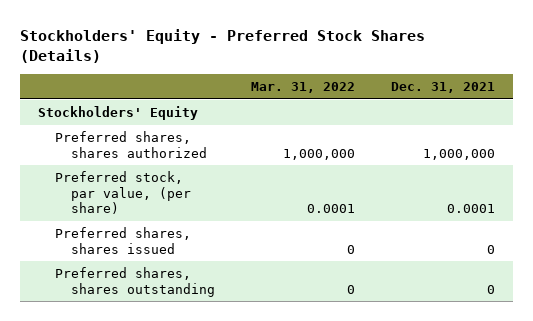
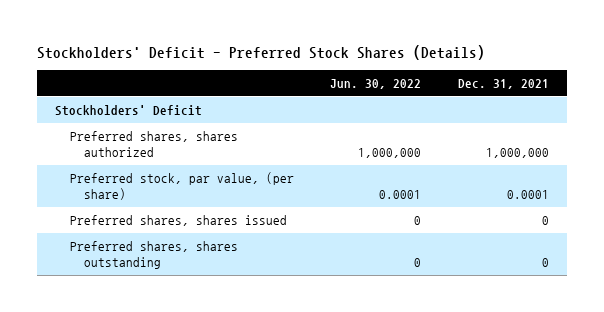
[20,28,426,63] Stockholders' Equity - Preferred Stock Shares (Details) -> [37,44,486,60] Stockholders' Deficit - Preferred Stock Shares (Details)
[250,81,355,93] Mar. 31, 2022 -> none
none -> [330,78,422,89] Jun. 30, 2022
[38,106,199,121] Stockholders' Equity -> [55,105,203,117] Stockholders' Deficit

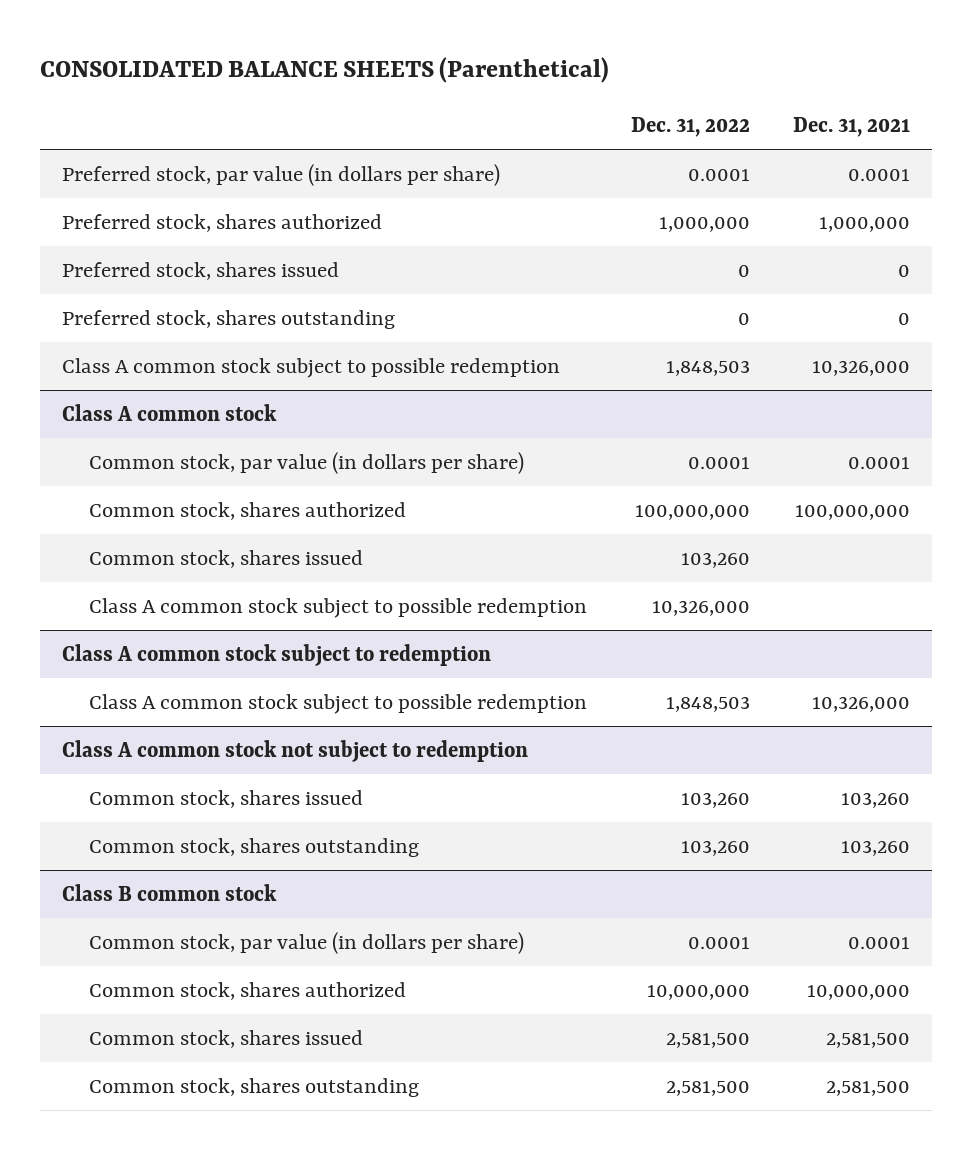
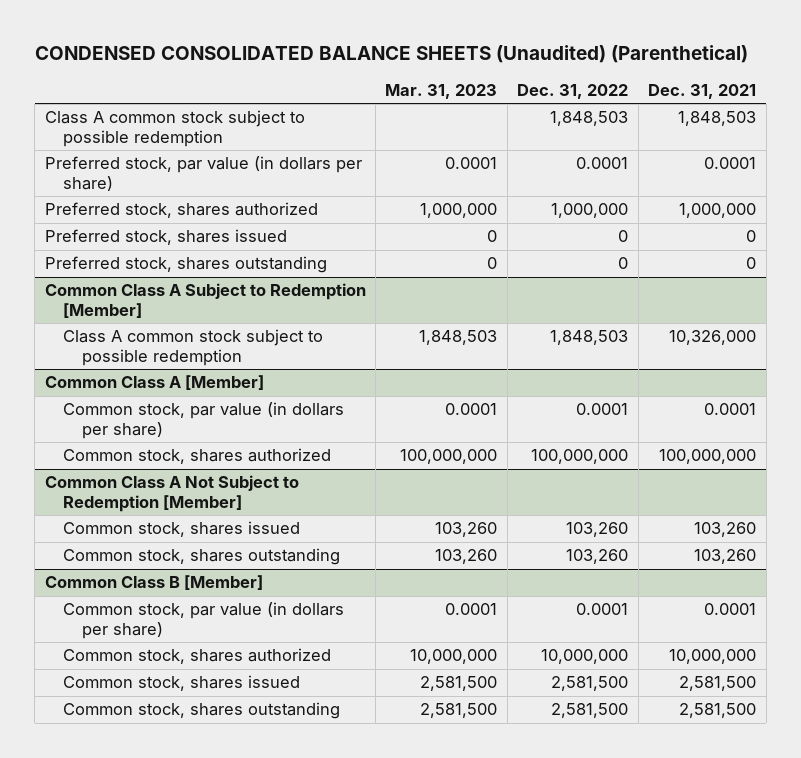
[40,57,610,84] CONSOLIDATED BALANCE SHEETS (Parenthetical) -> [34,45,748,64] CONDENSED CONSOLIDATED BALANCE SHEETS (Unaudited) (Parenthetical)
none -> [385,83,498,99] Mar. 31, 2023
none -> [44,110,305,147] Class A common stock subject to possible redemption
none -> [44,283,366,318] Common Class A Subject to Redemption [Member]
[61,403,277,421] Class A common stock -> [44,375,264,391] Common Class A [Member]
[89,549,364,568] Common stock, shares issued -> none
[89,597,588,618] Class A common stock subject to possible redemption -> none
[61,643,491,666] Class A common stock subject to redemption -> none
[89,693,588,714] Class A common stock subject to possible redemption -> none
[61,739,528,762] Class A common stock not subject to redemption -> [44,475,299,512] Common Class A Not Subject to Redemption [Member]
[61,883,277,901] Class B common stock -> [44,575,263,591] Common Class B [Member]

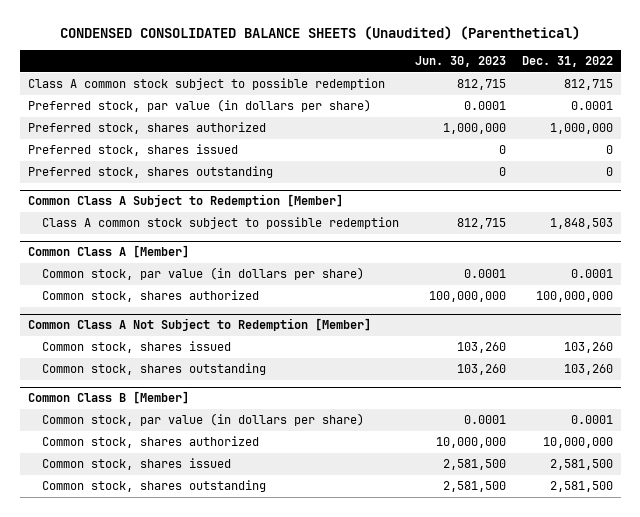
[385,83,498,99] Mar. 31, 2023 -> none
[648,83,757,99] Dec. 31, 2021 -> none
none -> [415,56,507,68] Jun. 30, 2023
[550,111,629,127] 1,848,503 -> [563,79,613,91] 812,715

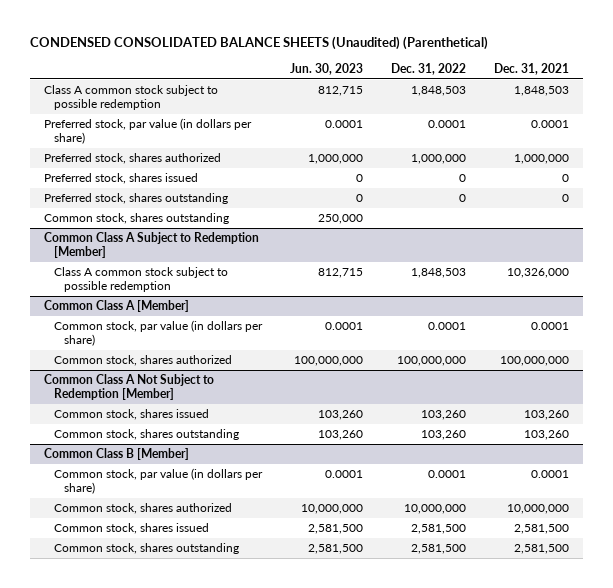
none -> [493,62,569,75] Dec. 31, 2021
[563,79,613,91] 812,715 -> [410,86,466,97] 1,848,503
none -> [43,213,229,225] Common stock, shares outstanding

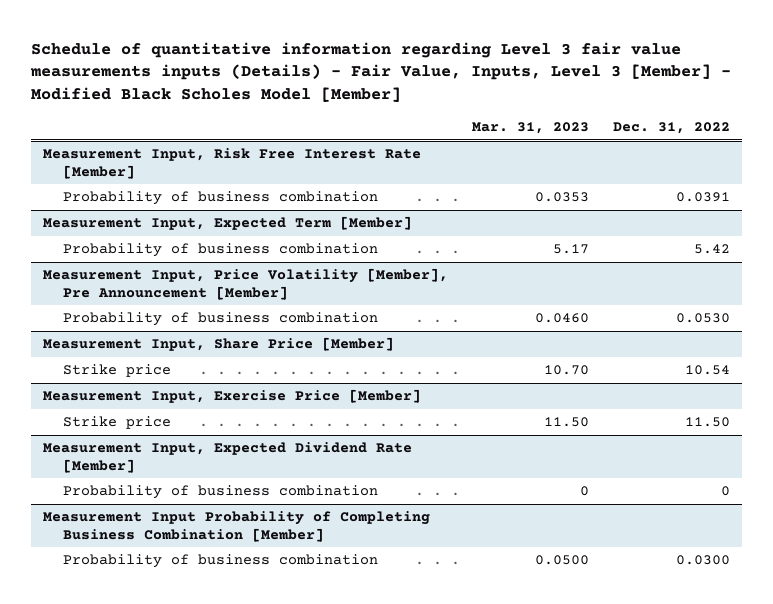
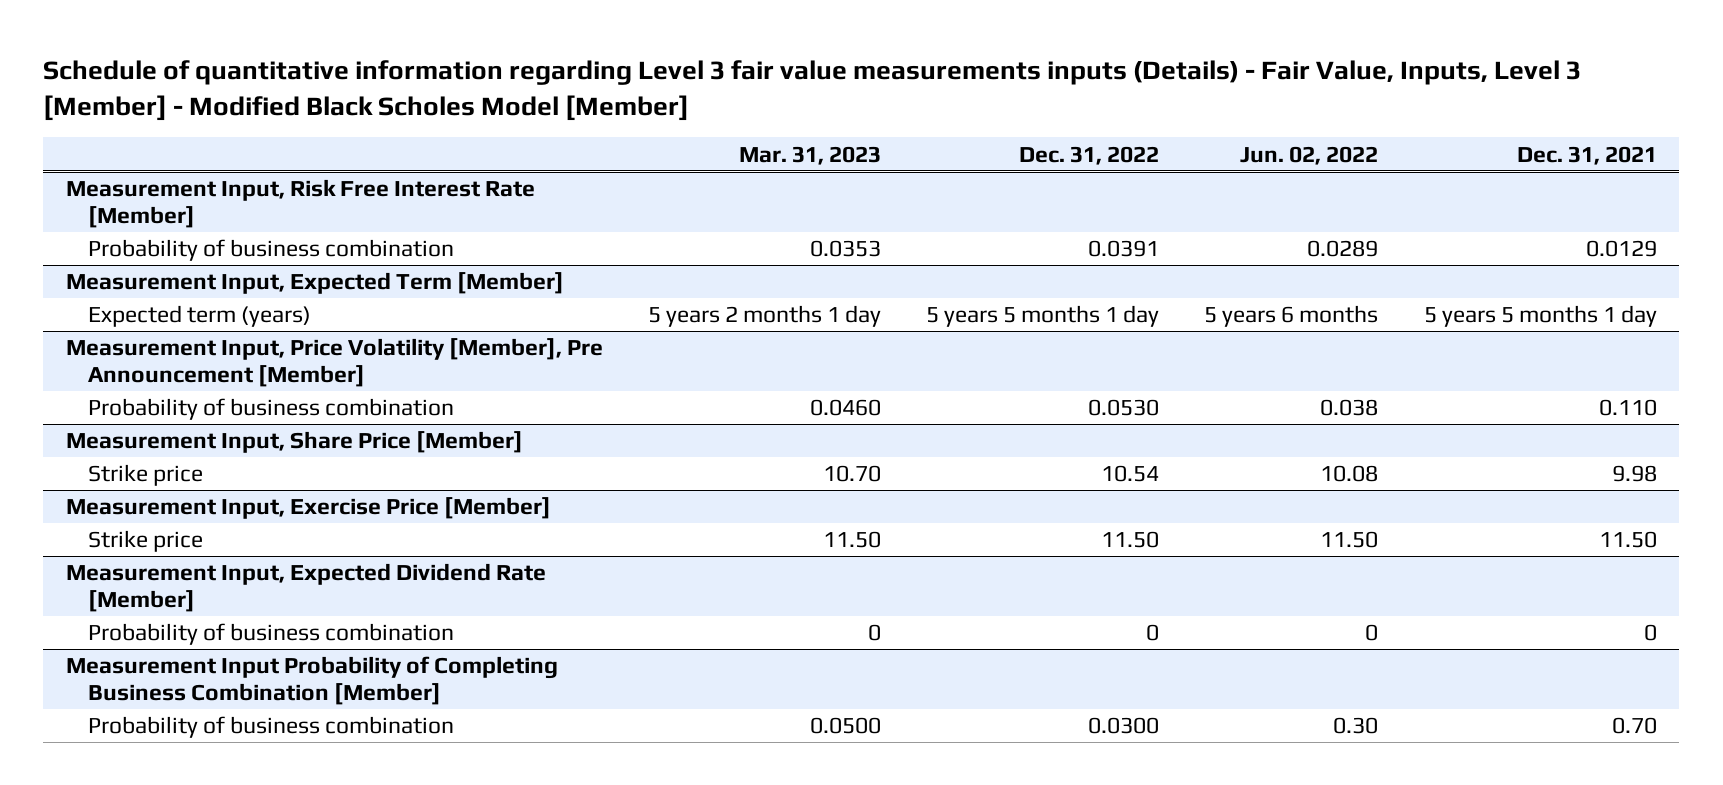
none -> [1240,145,1379,165] Jun. 02, 2022
none -> [1516,145,1657,165] Dec. 31, 2021
[62,243,378,258] Probability of business combination -> none
none -> [87,305,311,328] Expected term (years)

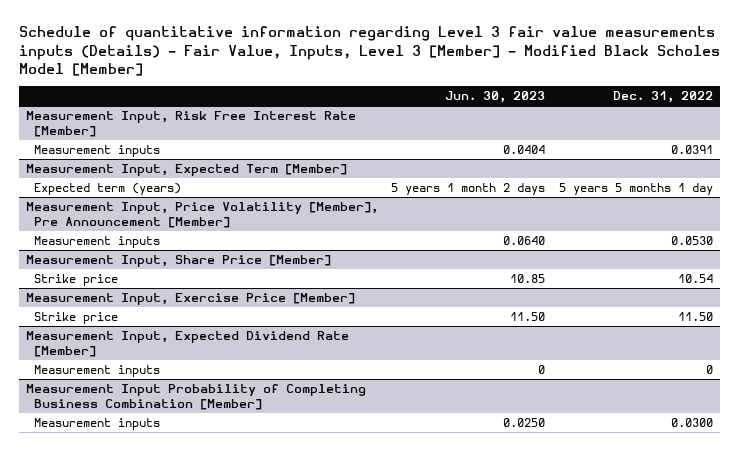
[739,145,882,165] Mar. 31, 2023 -> none
[1240,145,1379,165] Jun. 02, 2022 -> none
[1516,145,1657,165] Dec. 31, 2021 -> none
none -> [445,91,546,104] Jun. 30, 2023
[87,239,454,262] Probability of business combination -> [34,145,161,158] Measurement inputs
[87,398,454,421] Probability of business combination -> [34,236,161,249] Measurement inputs
[87,623,454,646] Probability of business combination -> [34,365,161,378] Measurement inputs
[87,716,454,739] Probability of business combination -> [34,418,161,431] Measurement inputs

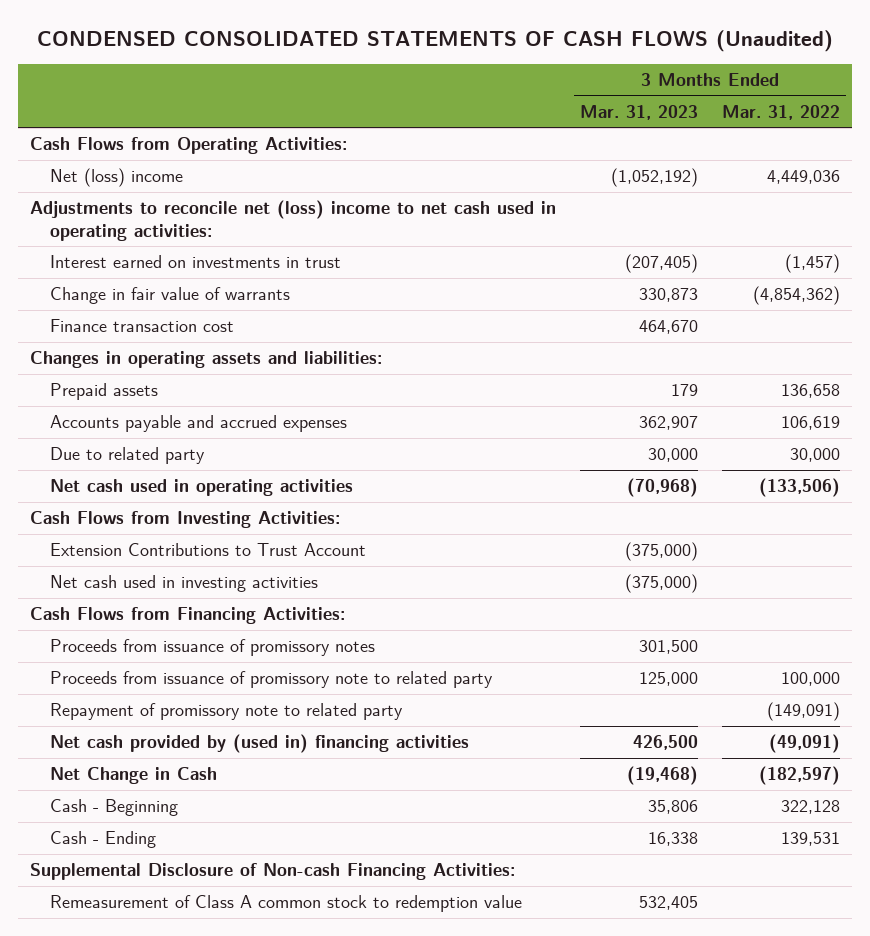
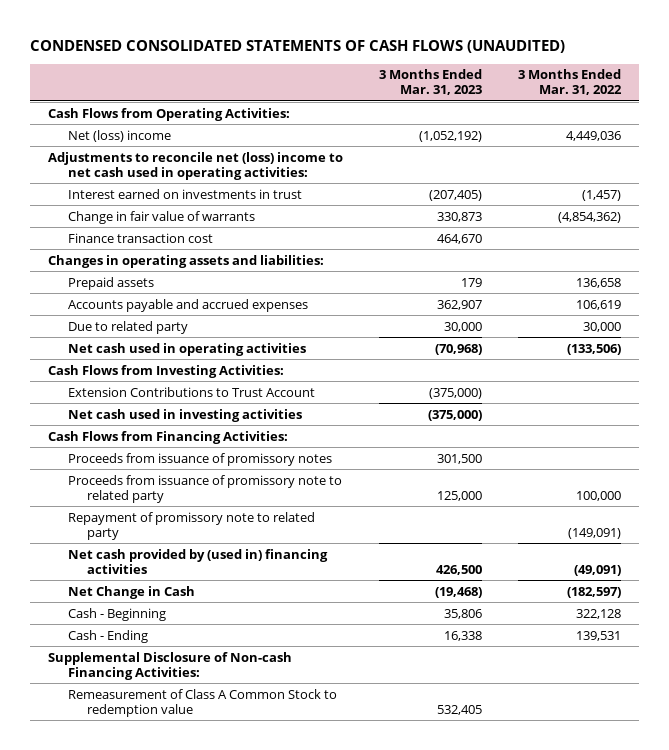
[36,29,833,52] CONDENSED CONSOLIDATED STATEMENTS OF CASH FLOWS (Unaudited) -> [30,39,566,53] CONDENSED CONSOLIDATED STATEMENTS OF CASH FLOWS (UNAUDITED)
[49,895,522,913] Remeasurement of Class A common stock to redemption value -> [67,688,337,717] Remeasurement of Class A Common Stock to redemption value

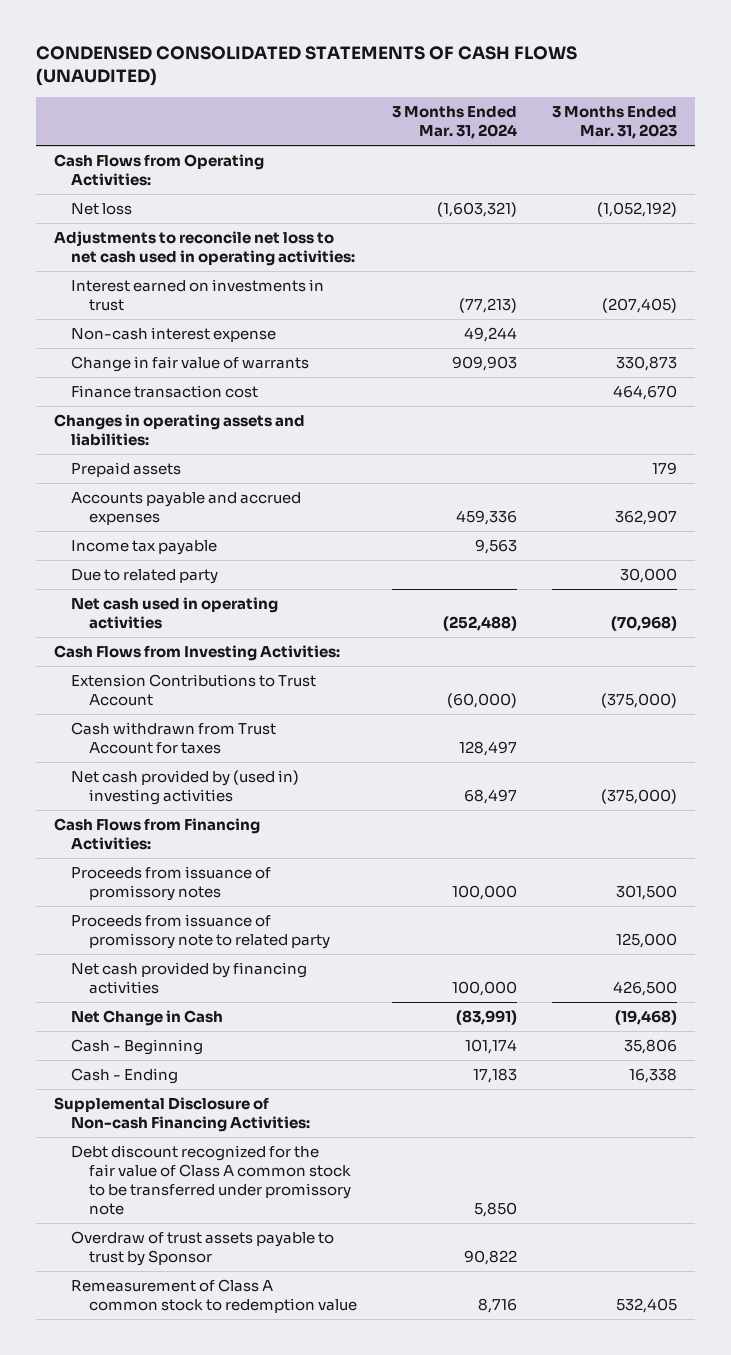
[517,69,622,96] 3 Months Ended Mar. 31, 2022 -> none
none -> [392,106,518,140] 3 Months Ended Mar. 31, 2024
[67,129,171,142] Net (loss) income -> [71,202,133,215] Net loss
[48,151,344,180] Adjustments to reconcile net (loss) income to net cash used in operating activities: -> [53,230,356,267] Adjustments to reconcile net loss to net cash used in operating activities:
none -> [71,326,277,342] Non-cash interest expense
none -> [71,539,218,555] Income tax payable
none -> [71,721,277,755] Cash withdrawn from Trust Account for taxes
[67,408,302,422] Net cash used in investing activities -> [71,769,300,806] Net cash provided by (used in) investing activities
[67,511,315,540] Repayment of promissory note to related party -> none
[67,548,328,574] Net cash provided by (used in) financing activities -> [71,961,308,995] Net cash provided by financing activities
none -> [71,1144,351,1216] Debt discount recognized for the fair value of Class A common stock to be transferred under promissory note
none -> [71,1230,335,1267] Overdraw of trust assets payable to trust by Sponsor
[67,688,337,717] Remeasurement of Class A Common Stock to redemption value -> [71,1278,357,1314] Remeasurement of Class A common stock to redemption value

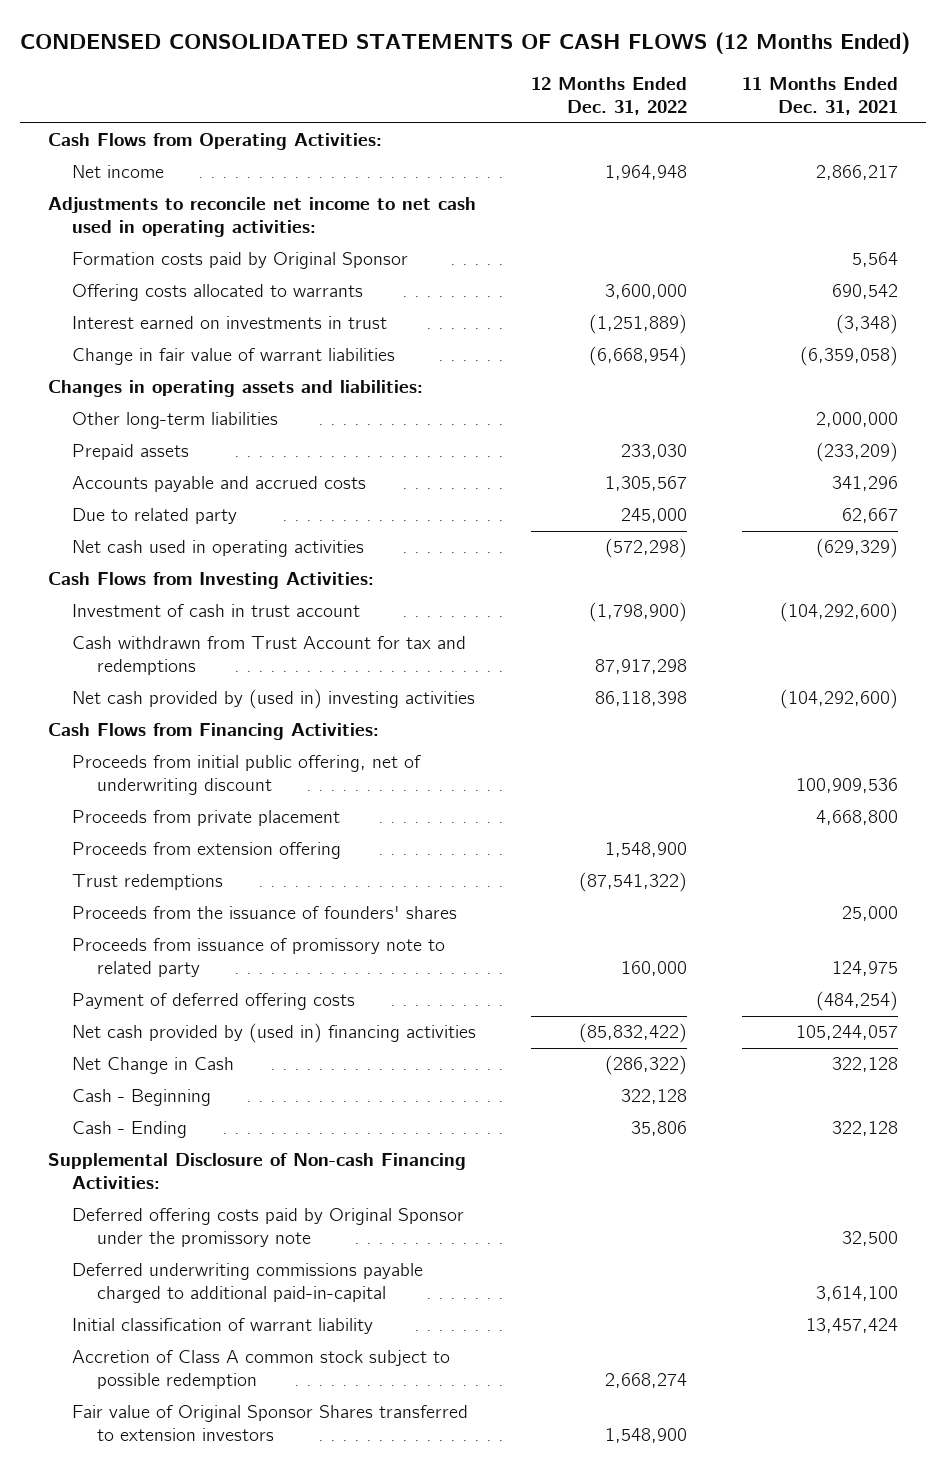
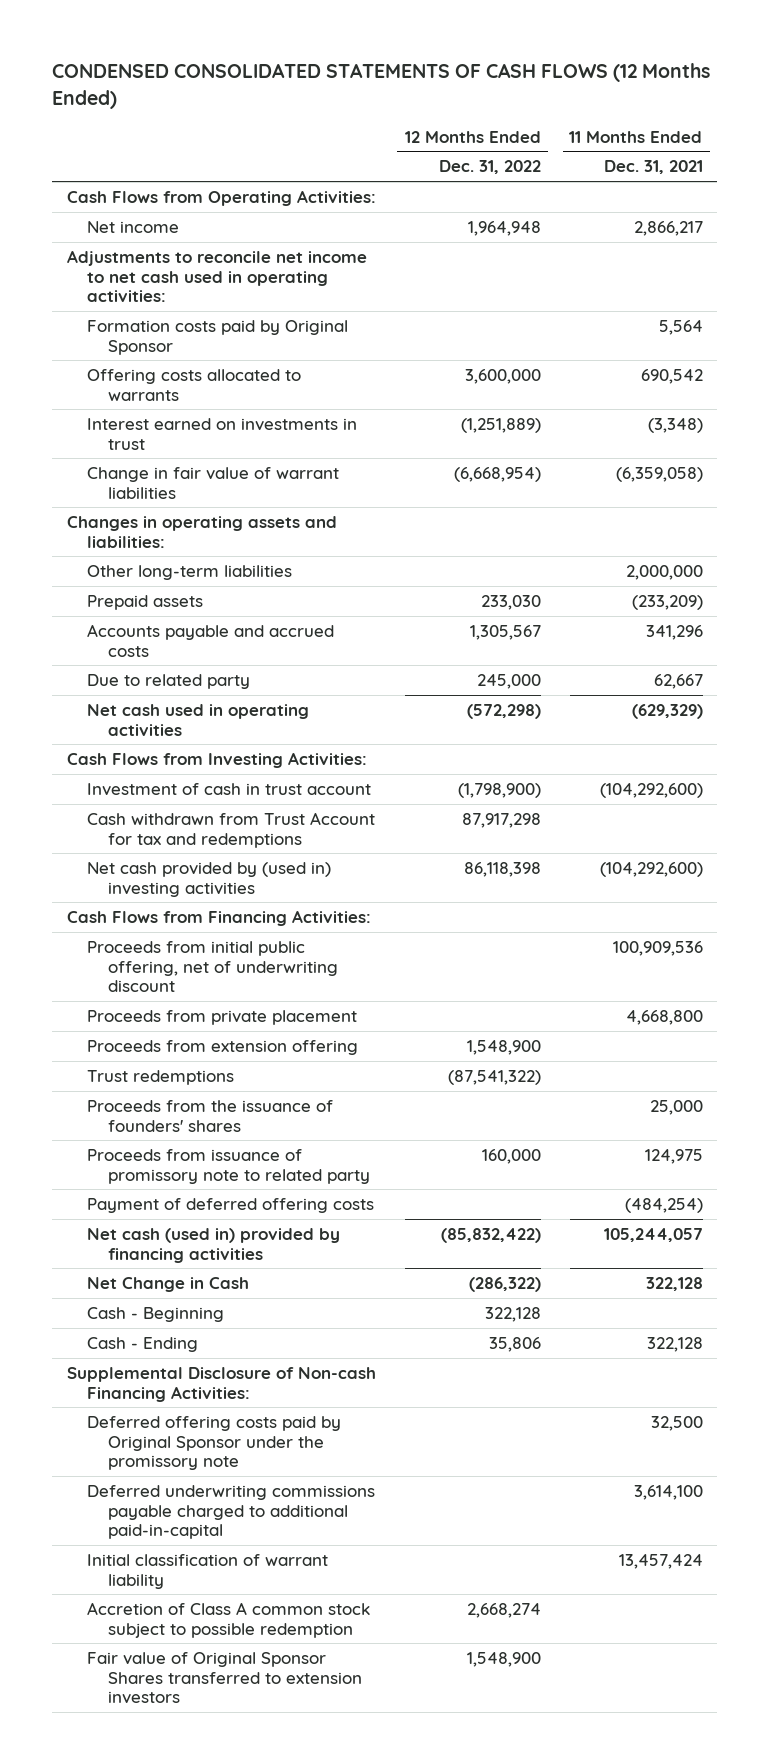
[72,1023,477,1044] Net cash provided by (used in) financing activities -> [87,1227,341,1263] Net cash (used in) provided by financing activities

